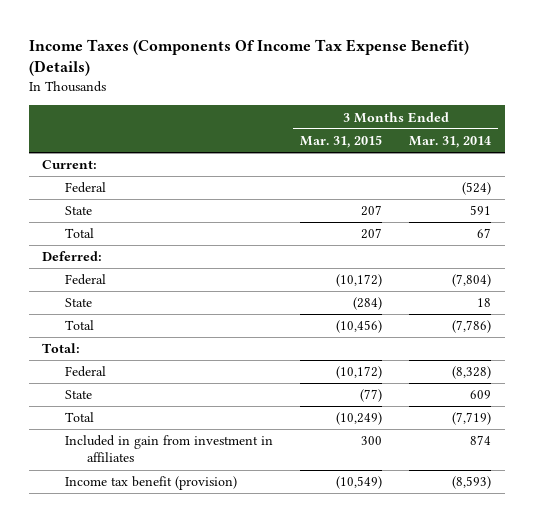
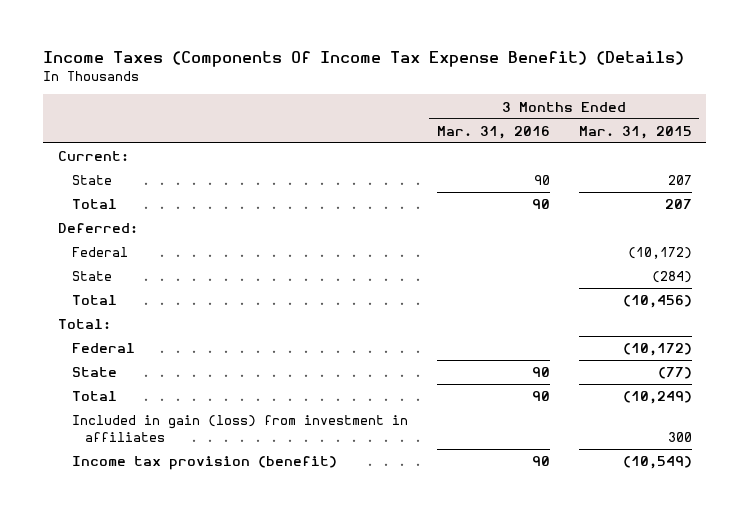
[409,135,492,148] Mar. 31, 2014 -> none
none -> [436,125,550,139] Mar. 31, 2016
[64,182,106,194] Federal -> none
[64,435,273,463] Included in gain from investment in affiliates -> [71,415,408,442] Included in gain (loss) from investment in affiliates
[64,476,237,491] Income tax benefit (provision) -> [71,456,337,471] Income tax provision (benefit)

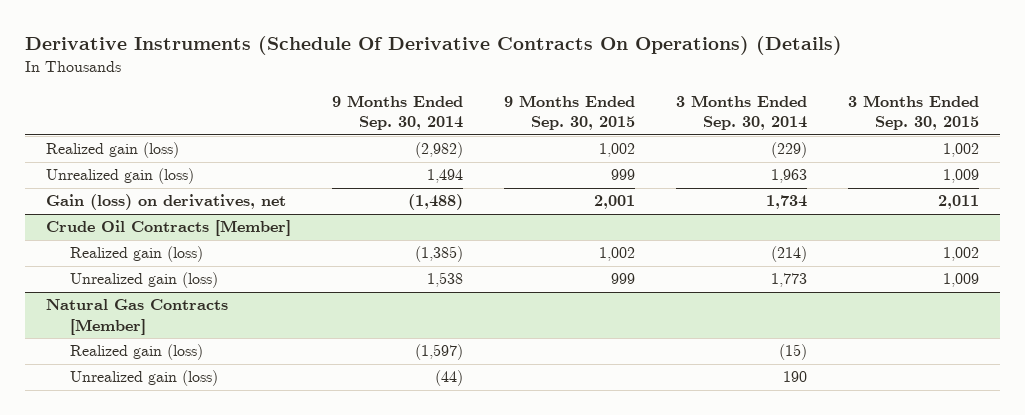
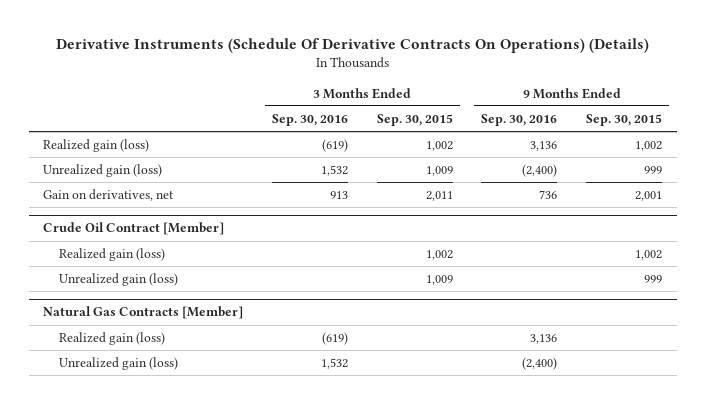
[332,94,464,131] 9 Months Ended Sep. 30, 2014 -> none
[676,94,808,131] 3 Months Ended Sep. 30, 2014 -> none
none -> [271,113,348,126] Sep. 30, 2016
none -> [481,113,558,126] Sep. 30, 2016
[45,194,286,211] Gain (loss) on derivatives, net -> [43,188,175,201] Gain on derivatives, net
[45,220,291,237] Crude Oil Contracts [Member] -> [43,222,225,236] Crude Oil Contract [Member]

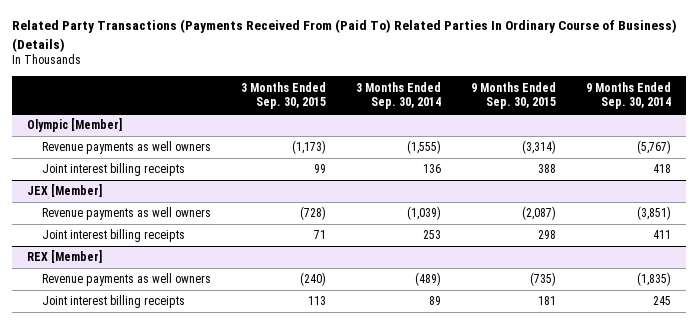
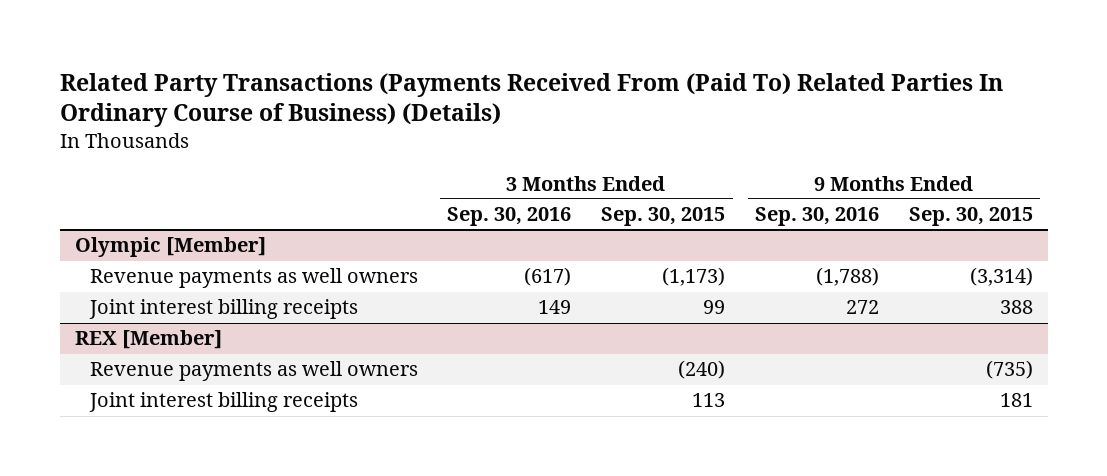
[356,81,442,110] 3 Months Ended Sep. 30, 2014 -> none
[586,81,672,110] 9 Months Ended Sep. 30, 2014 -> none
none -> [447,207,572,227] Sep. 30, 2016
none -> [755,207,880,227] Sep. 30, 2016
[27,184,103,198] JEX [Member] -> none
[42,207,212,221] Revenue payments as well owners -> none
[42,229,186,243] Joint interest billing receipts -> none

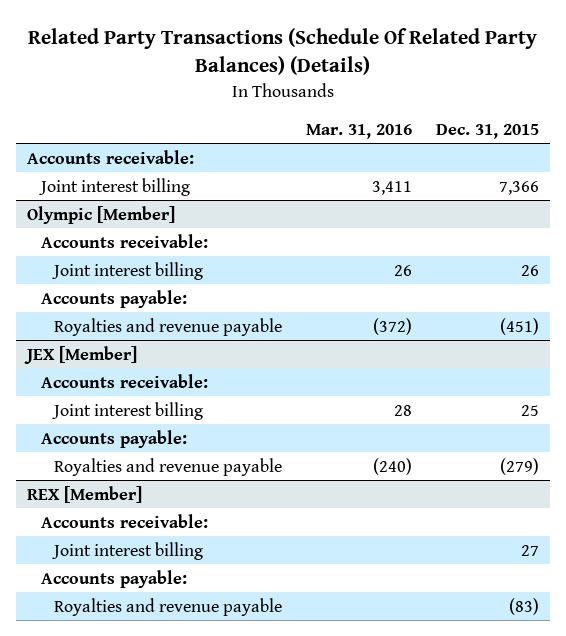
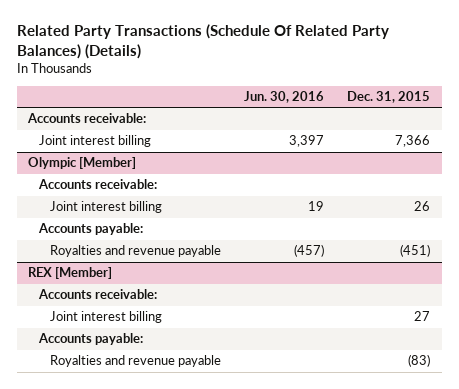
[306,123,413,139] Mar. 31, 2016 -> none
none -> [244,91,325,104] Jun. 30, 2016
[24,345,138,364] JEX [Member] -> none
[40,373,208,388] Accounts receivable: -> none
[52,401,204,420] Joint interest billing -> none
[40,429,187,448] Accounts payable: -> none
[54,457,283,476] Royalties and revenue payable -> none

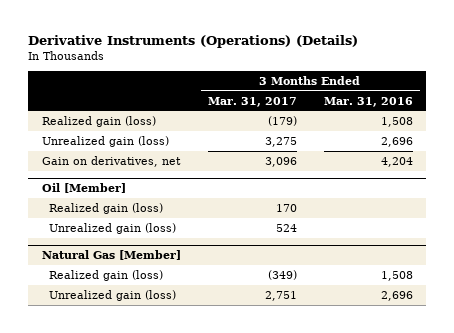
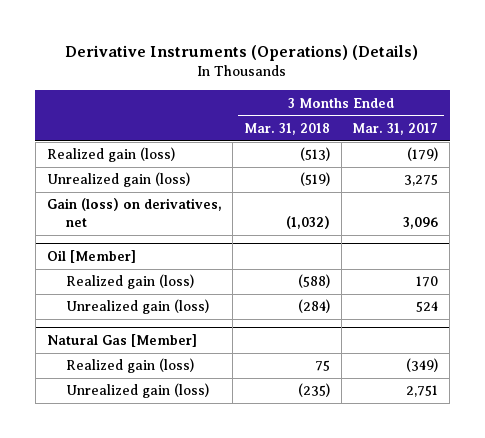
[323,96,413,107] Mar. 31, 2016 -> none
none -> [243,122,330,135] Mar. 31, 2018
[41,155,181,167] Gain on derivatives, net -> [46,198,222,228] Gain (loss) on derivatives, net

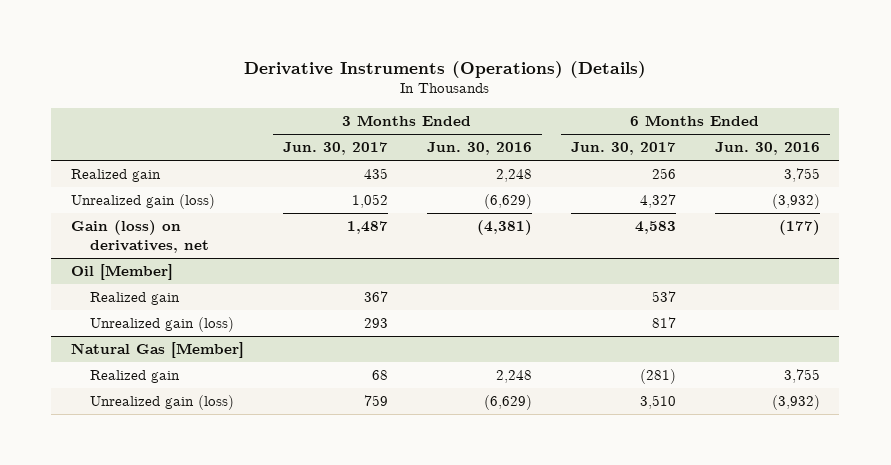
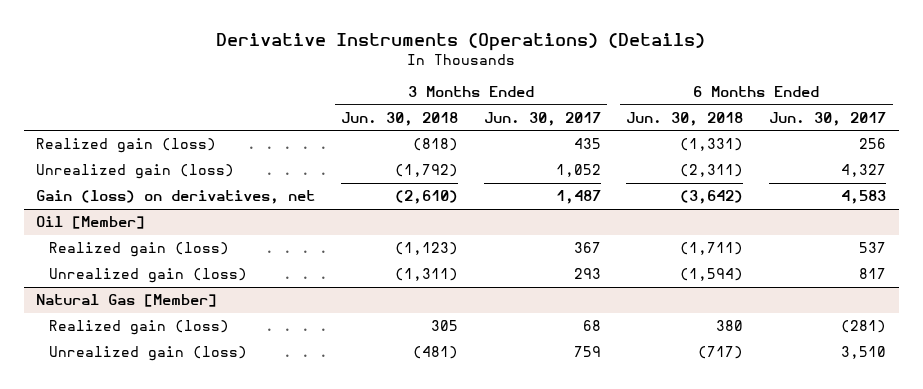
[426,142,532,156] Jun. 30, 2016 -> none
[714,142,820,156] Jun. 30, 2016 -> none
none -> [341,111,459,126] Jun. 30, 2018
none -> [626,111,744,126] Jun. 30, 2018
[70,169,161,183] Realized gain -> [36,138,217,154] Realized gain (loss)
[90,292,181,306] Realized gain -> [49,242,230,258] Realized gain (loss)
[90,370,181,384] Realized gain -> [49,320,230,336] Realized gain (loss)

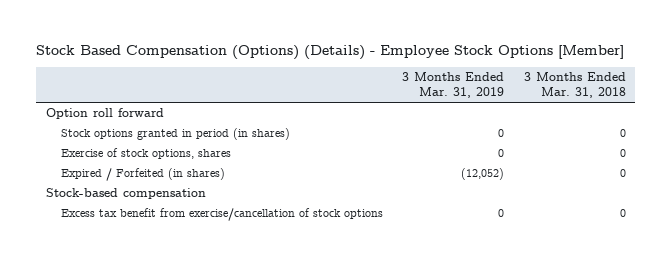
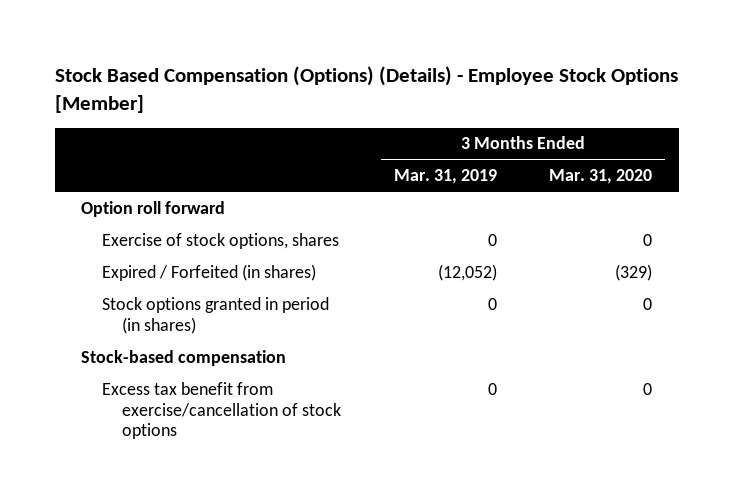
[523,72,626,99] 3 Months Ended Mar. 31, 2018 -> none
none -> [549,169,653,185] Mar. 31, 2020
[61,127,291,140] Stock options granted in period (in shares) -> [101,296,329,334] Stock options granted in period (in shares)

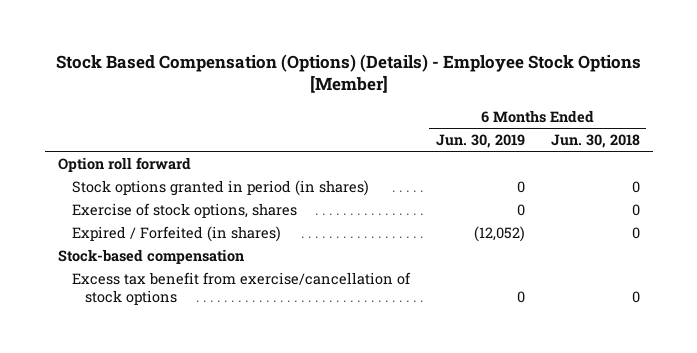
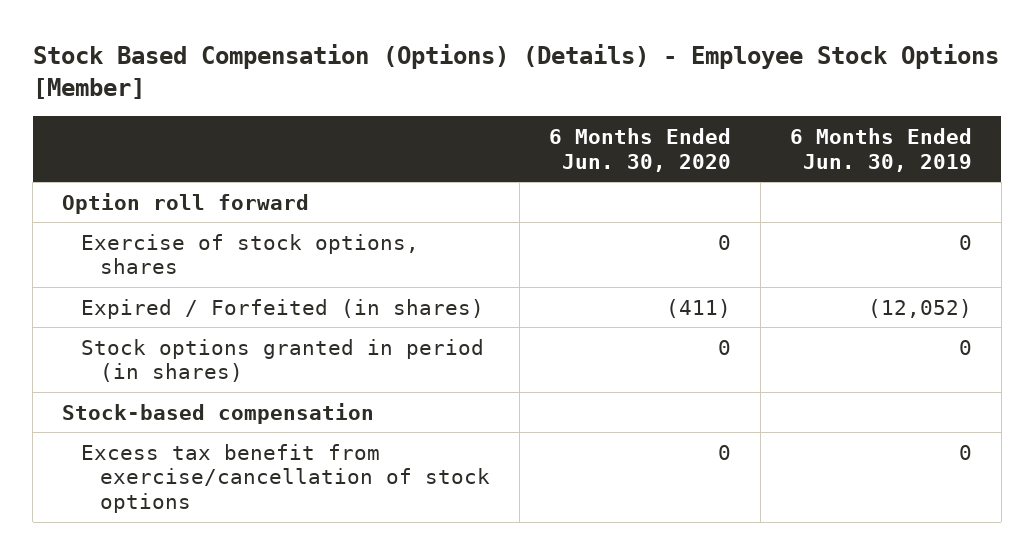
[550,133,640,148] Jun. 30, 2018 -> none
none -> [549,127,732,172] 6 Months Ended Jun. 30, 2020
[71,179,369,196] Stock options granted in period (in shares) -> [81,338,485,383] Stock options granted in period (in shares)

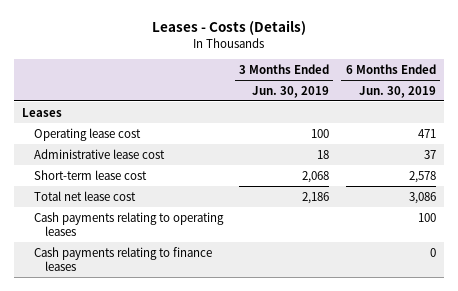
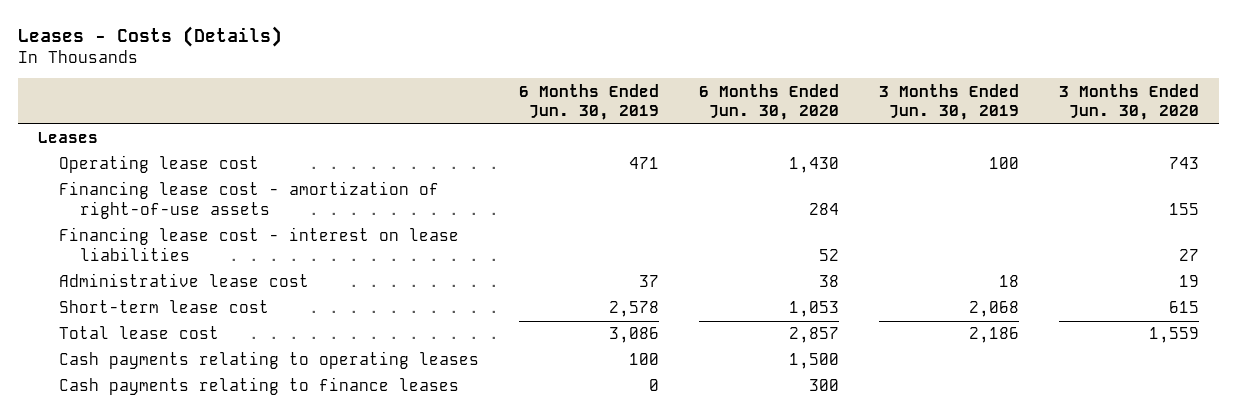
none -> [698,83,839,121] 6 Months Ended Jun. 30, 2020
none -> [1058,83,1199,121] 3 Months Ended Jun. 30, 2020
none -> [58,181,439,219] Financing lease cost - amortization of right-of-use assets
none -> [58,227,459,261] Financing lease cost - interest on lease liabilities
[33,190,136,201] Total net lease cost -> [58,326,219,340] Total lease cost

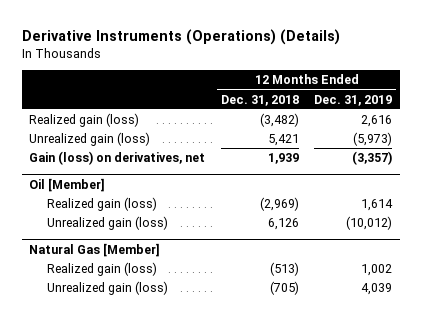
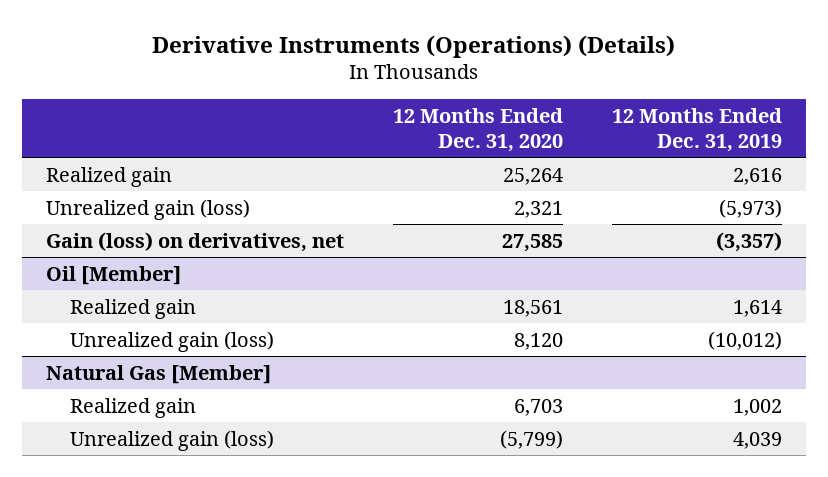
[220,94,299,106] Dec. 31, 2018 -> none
none -> [393,107,564,152] 12 Months Ended Dec. 31, 2020
[29,113,140,128] Realized gain (loss) -> [46,166,173,187] Realized gain
[46,197,157,212] Realized gain (loss) -> [70,298,197,319] Realized gain
[46,262,157,277] Realized gain (loss) -> [70,397,197,418] Realized gain

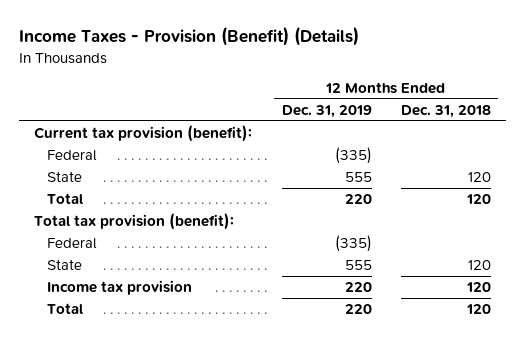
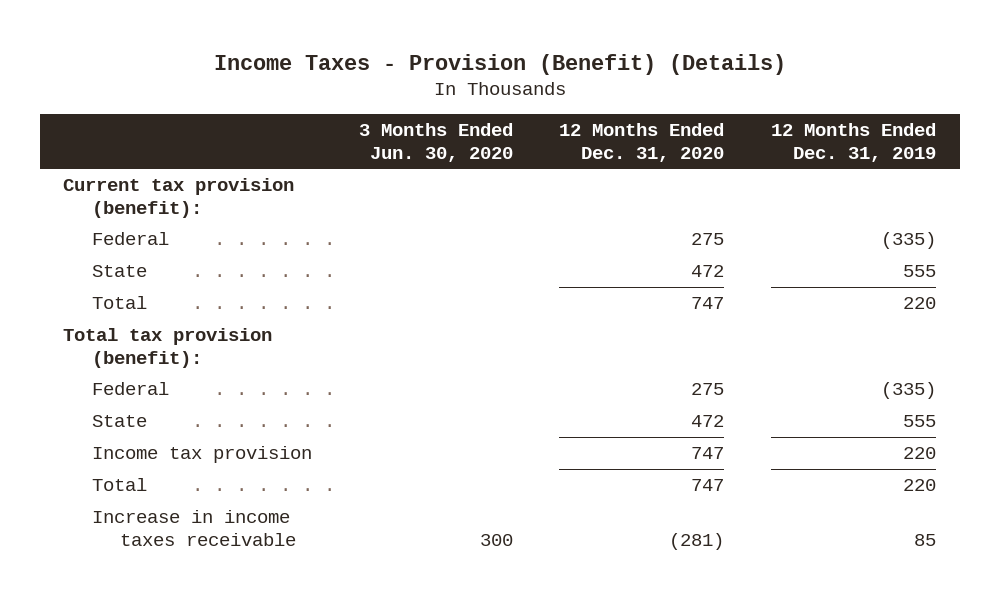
[401,104,492,118] Dec. 31, 2018 -> none
none -> [358,123,513,162] 3 Months Ended Jun. 30, 2020
none -> [559,123,725,162] 12 Months Ended Dec. 31, 2020
none -> [91,510,297,546] Increase in income taxes receivable

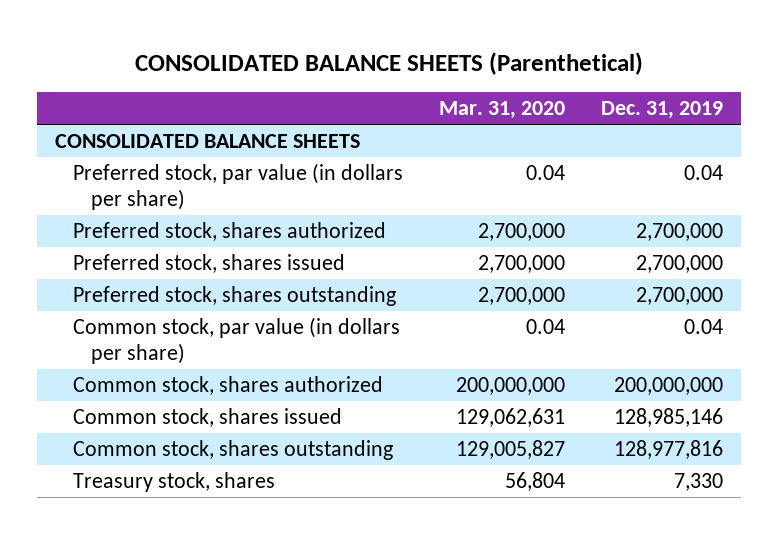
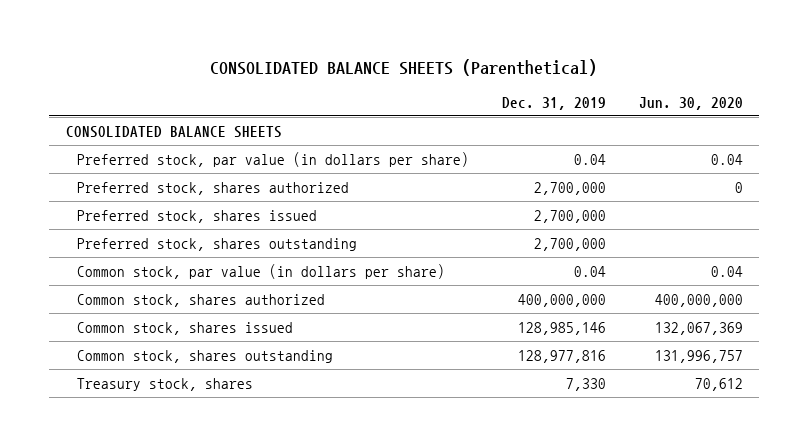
[438,101,565,120] Mar. 31, 2020 -> none
none -> [638,96,743,110] Jun. 30, 2020
[613,376,723,395] 200,000,000 -> [517,293,606,307] 400,000,000

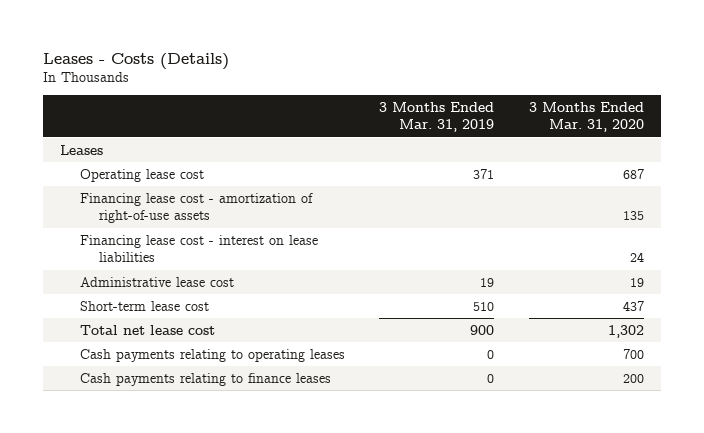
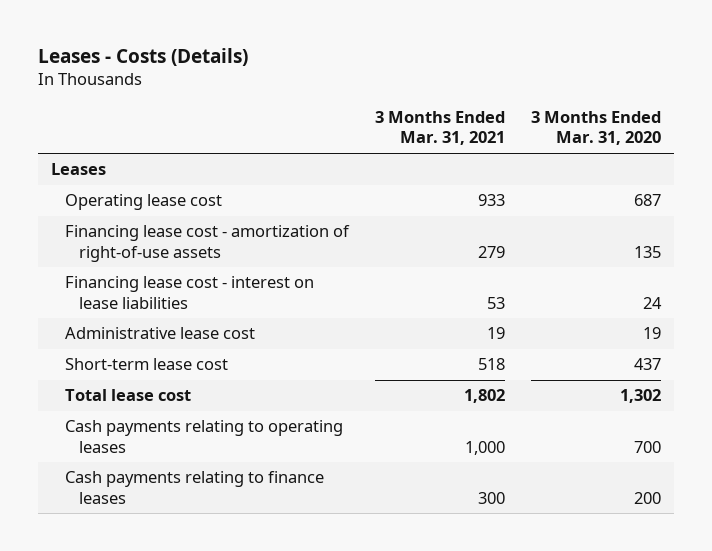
[379,101,495,133] 3 Months Ended Mar. 31, 2019 -> none
none -> [374,111,505,146] 3 Months Ended Mar. 31, 2021
[79,324,215,335] Total net lease cost -> [64,389,191,402] Total lease cost

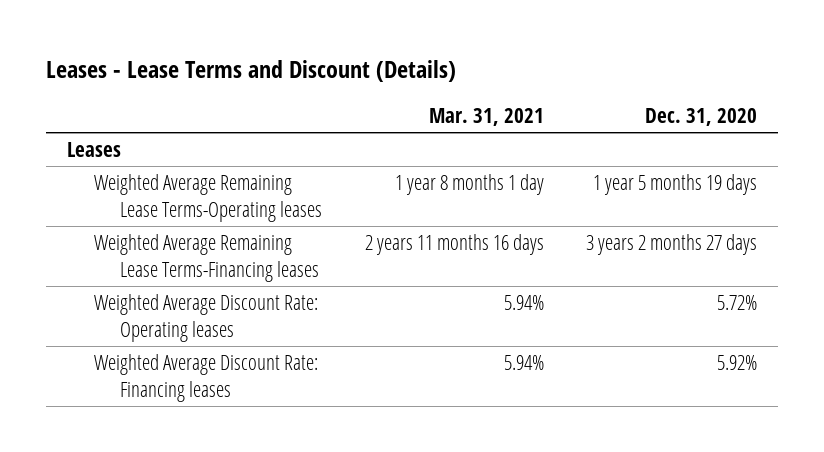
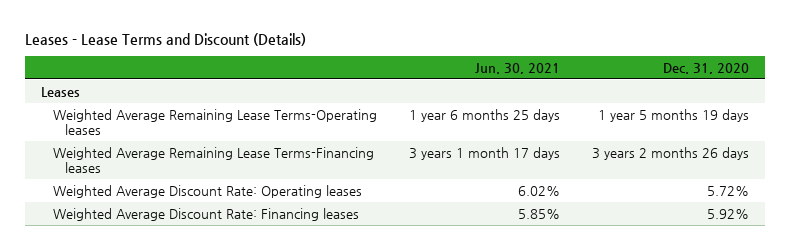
[428,108,544,127] Mar. 31, 2021 -> none
none -> [474,62,560,74] Jun. 30, 2021
[585,233,757,255] 3 years 2 months 27 days -> [591,146,749,160] 3 years 2 months 26 days

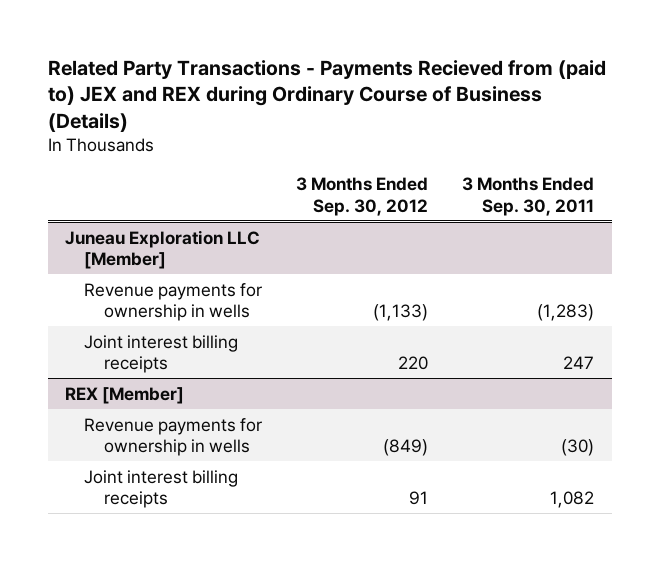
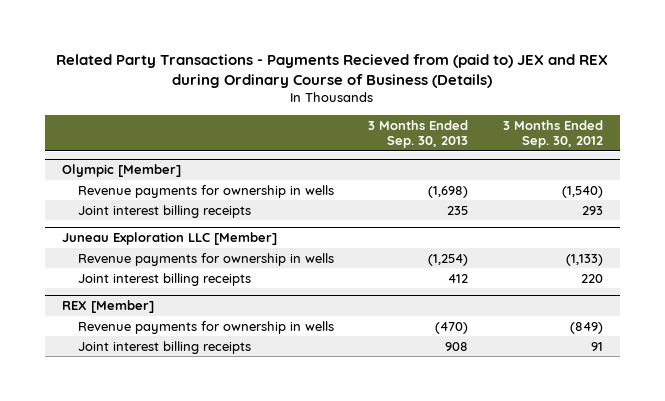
[462,177,595,216] 3 Months Ended Sep. 30, 2011 -> none
none -> [368,120,469,149] 3 Months Ended Sep. 30, 2013
none -> [61,164,181,178] Olympic [Member]
none -> [77,184,334,198] Revenue payments for ownership in wells
none -> [77,204,251,218] Joint interest billing receipts

